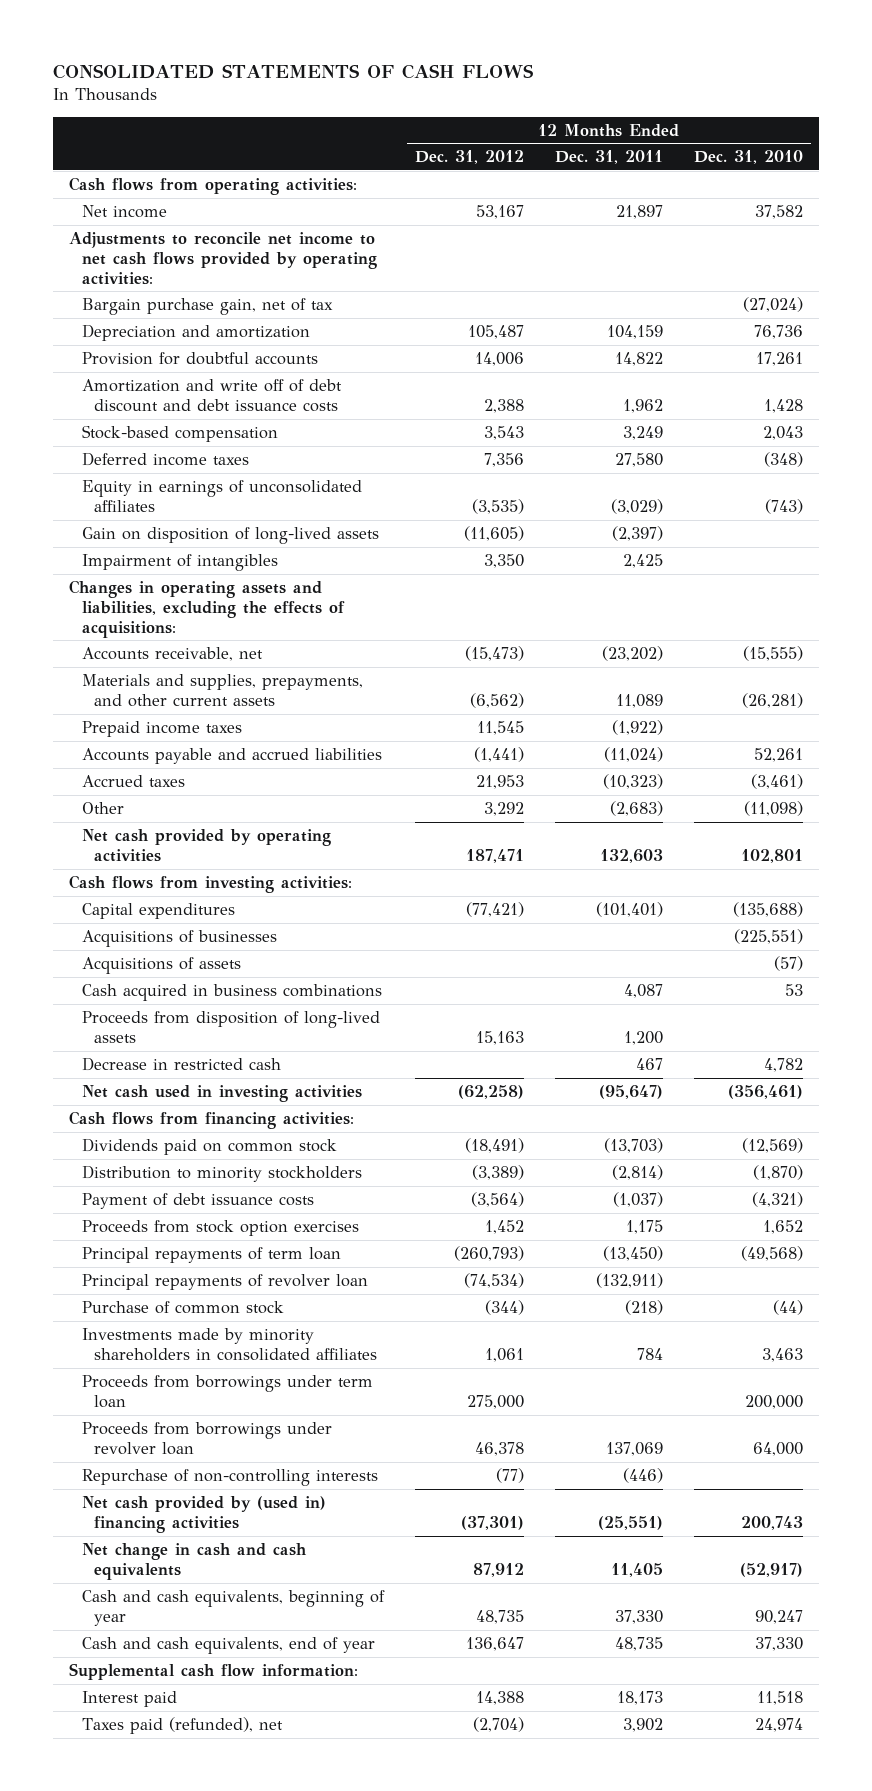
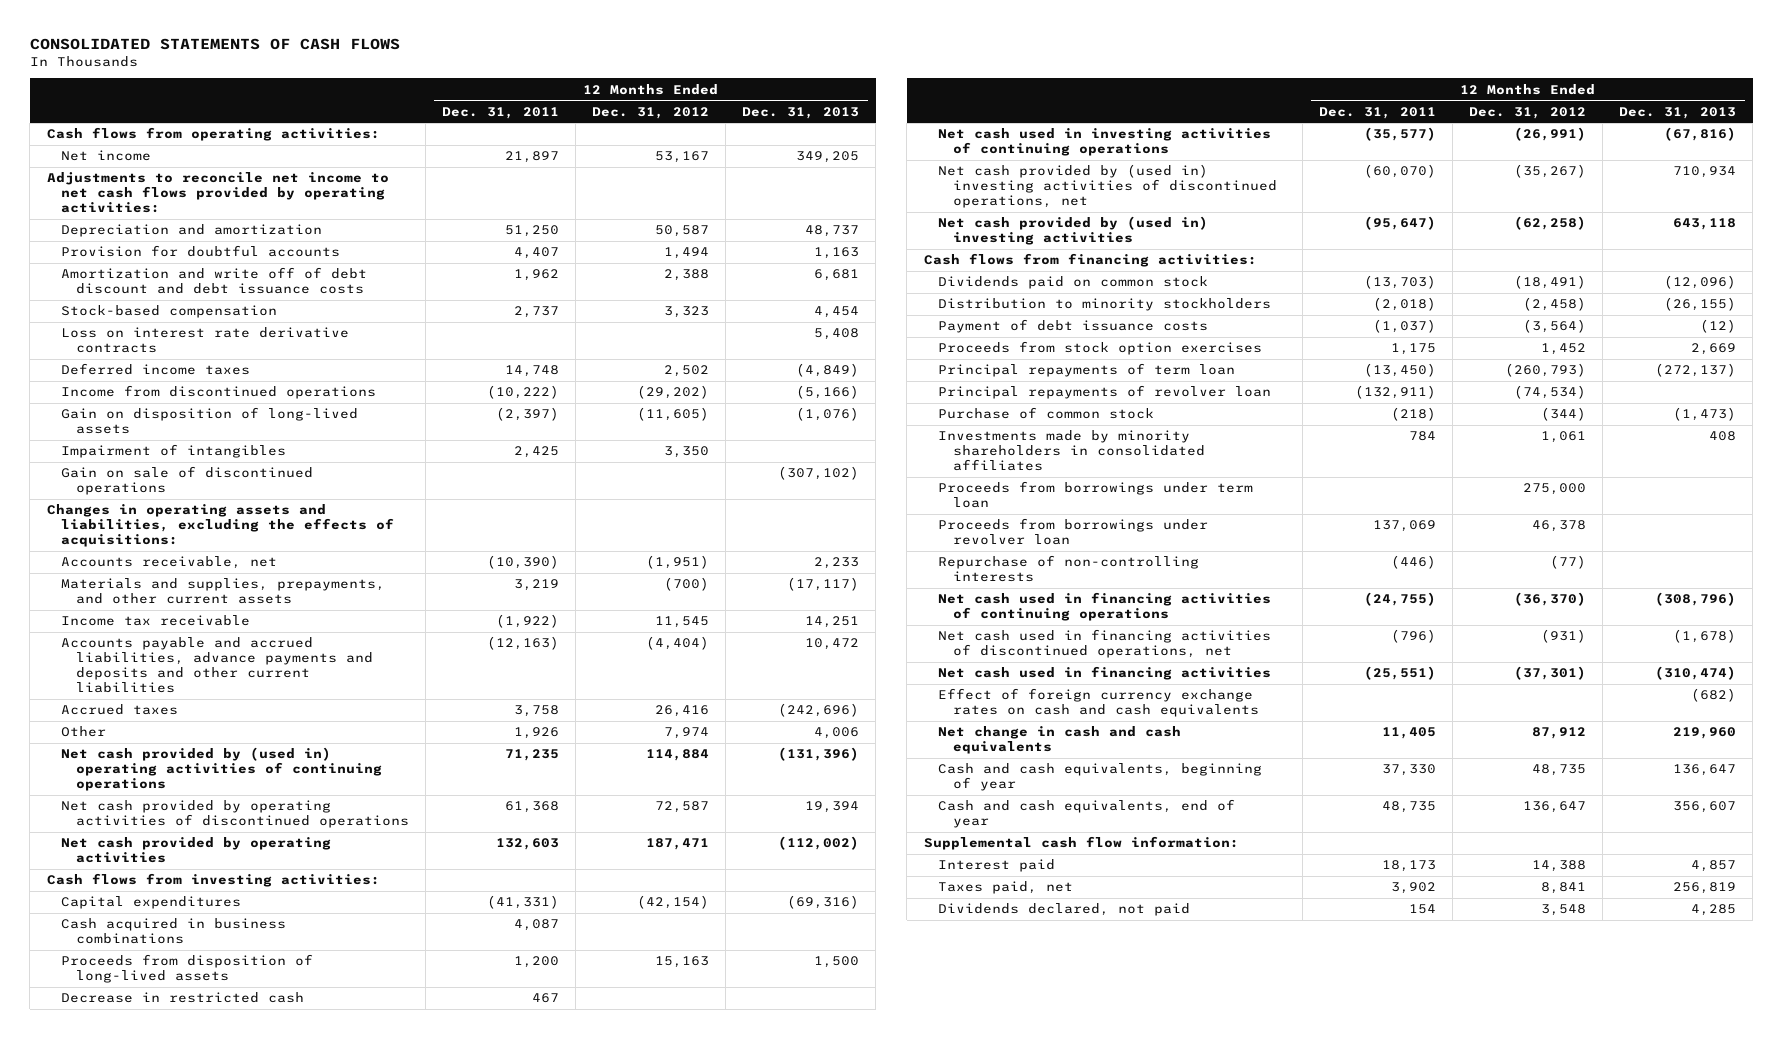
[694,150,804,165] Dec. 31, 2010 -> none
none -> [742,106,860,119] Dec. 31, 2013
[81,297,333,315] Bargain purchase gain, net of tax -> none
[467,324,524,339] 105,487 -> [655,225,710,238] 50,587
[607,324,664,339] 104,159 -> [505,225,560,238] 51,250
[474,351,524,366] 14,006 -> [664,247,710,260] 1,494
[615,351,664,366] 14,822 -> [514,247,560,260] 4,407
[81,479,362,512] Equity in earnings of unconsolidated affiliates -> none
[483,425,524,440] 3,543 -> [664,306,710,319] 3,323
[623,425,664,440] 3,249 -> [514,306,560,319] 2,737
none -> [61,327,350,354] Loss on interest rate derivative contracts
[483,452,524,467] 7,356 -> [664,365,710,378] 2,502
[615,452,664,467] 27,580 -> [505,365,560,378] 14,748
none -> [61,385,377,400] Income from discontinued operations
none -> [61,466,314,496] Gain on sale of discontinued operations
[464,645,524,661] (15,473) -> [646,555,710,570] (1,951)
[602,645,664,661] (23,202) -> [487,555,560,570] (10,390)
[469,692,524,708] (6,562) -> [664,577,710,592] (700)
[616,693,664,708] 11,089 -> [514,579,560,592] 3,219
[81,720,242,737] Prepaid income taxes -> [61,615,251,627] Income tax receivable
[81,747,382,764] Accounts payable and accrued liabilities -> [61,637,373,694] Accounts payable and accrued liabilities, advance payments and deposits and other current liabilities
[473,746,524,762] (1,441) -> [646,636,710,651] (4,404)
[604,746,664,762] (11,024) -> [487,636,560,651] (12,163)
[475,774,524,789] 21,953 -> [655,705,710,718] 26,416
[603,773,664,789] (10,323) -> [514,705,560,718] 3,758
[483,801,524,816] 3,292 -> [664,727,710,740] 7,974
[610,800,664,816] (2,683) -> [514,727,560,740] 1,926
none -> [61,747,382,792] Net cash provided by (used in) operating activities of continuing operations
none -> [61,800,409,829] Net cash provided by operating activities of discontinued operations
[81,929,277,947] Acquisitions of businesses -> none
[81,956,241,974] Acquisitions of assets -> none
[465,901,524,917] (77,421) -> [637,895,710,910] (42,154)
[596,901,664,917] (101,401) -> [487,895,560,910] (41,331)
[81,1084,362,1102] Net cash used in investing activities -> [938,128,1272,157] Net cash used in investing activities of continuing operations
[457,1084,524,1099] (62,258) -> [1514,127,1587,142] (26,991)
[599,1084,664,1099] (95,647) -> [1364,127,1437,142] (35,577)
none -> [938,164,1277,209] Net cash provided by (used in) investing activities of discontinued operations, net
none -> [938,216,1209,246] Net cash provided by (used in) investing activities
[471,1164,524,1180] (3,389) -> [1523,297,1587,312] (2,458)
[612,1164,664,1180] (2,814) -> [1373,297,1437,312] (2,018)
[81,1495,326,1533] Net cash provided by (used in) financing activities -> [938,592,1272,622] Net cash used in financing activities of continuing operations
[460,1515,524,1530] (37,301) -> [1514,592,1587,607] (36,370)
[598,1515,664,1530] (25,551) -> [1364,592,1437,607] (24,755)
none -> [938,629,1272,659] Net cash used in financing activities of discontinued operations, net
none -> [938,666,1272,681] Net cash used in financing activities
none -> [938,688,1259,718] Effect of foreign currency exchange rates on cash and cash equivalents
[81,1716,283,1734] Taxes paid (refunded), net -> [938,881,1074,895] Taxes paid, net
[472,1716,524,1732] (2,704) -> [1541,882,1587,895] 8,841
none -> [938,903,1191,917] Dividends declared, not paid

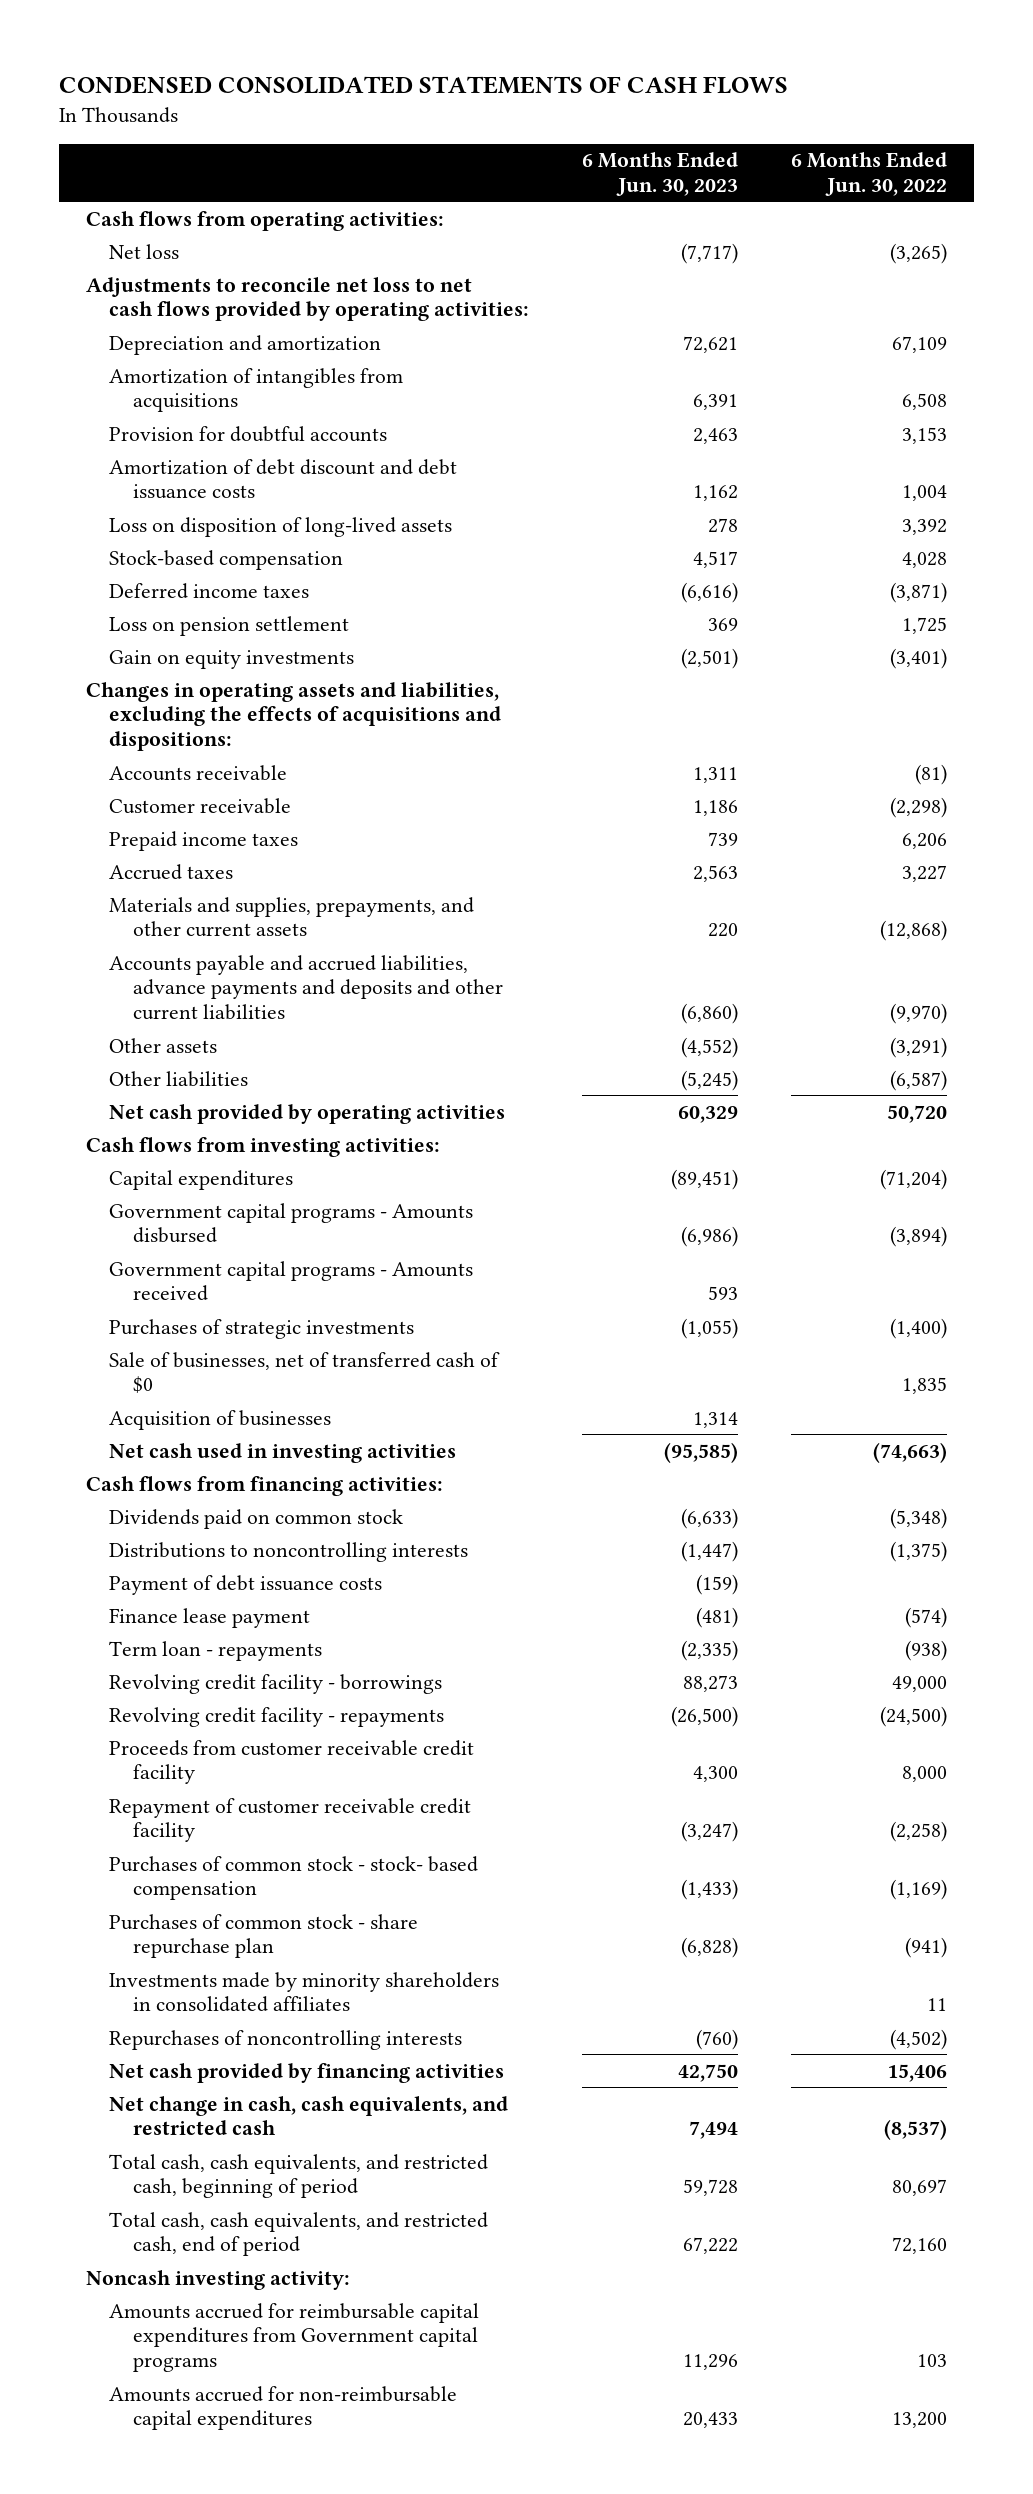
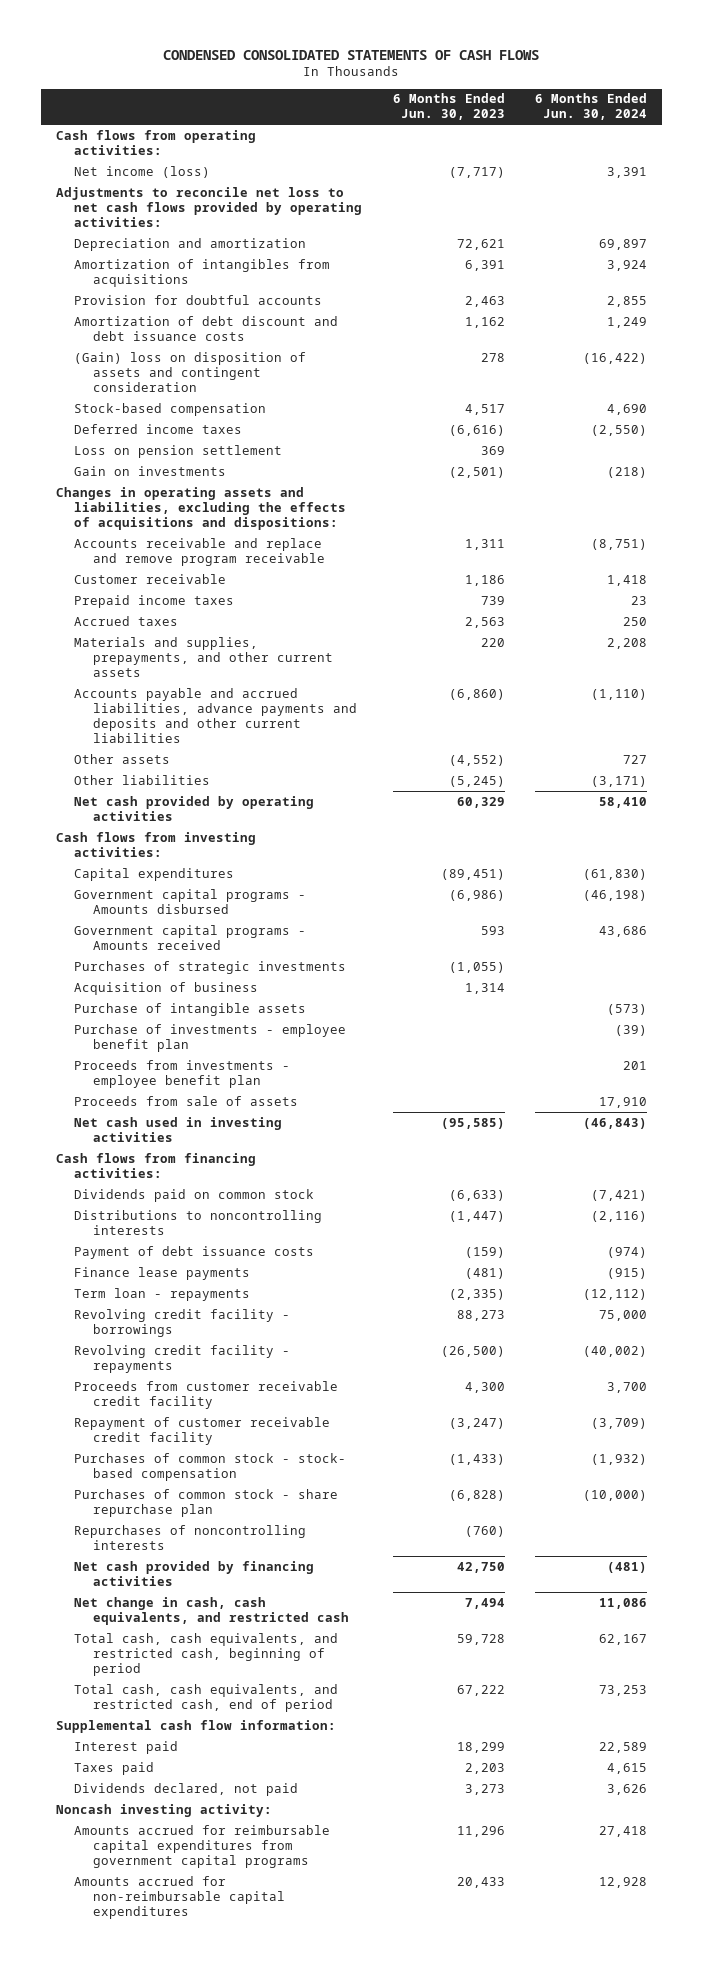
[791,152,948,196] 6 Months Ended Jun. 30, 2022 -> none
none -> [535,93,648,121] 6 Months Ended Jun. 30, 2024
[109,243,180,259] Net loss -> [74,165,211,178] Net income (loss)
[109,516,453,537] Loss on disposition of long-lived assets -> [74,351,307,392] (Gain) loss on disposition of assets and contingent consideration
[109,649,355,669] Gain on equity investments -> [74,465,227,476] Gain on investments
[109,764,288,781] Accounts receivable -> [74,537,325,566] Accounts receivable and replace and remove program receivable
[109,1351,501,1394] Sale of businesses, net of transferred cash of $0 -> none
[109,1409,332,1430] Acquisition of businesses -> [74,981,259,995] Acquisition of business
none -> [74,1002,307,1016] Purchase of intangible assets
none -> [74,1023,347,1052] Purchase of investments - employee benefit plan
none -> [74,1059,291,1088] Proceeds from investments - employee benefit plan
none -> [74,1095,299,1106] Proceeds from sale of assets
[109,1607,311,1628] Finance lease payment -> [74,1266,251,1280] Finance lease payments
[109,1971,500,2013] Investments made by minority shareholders in consolidated affiliates -> none
none -> [55,1719,336,1733] Supplemental cash flow information:
none -> [74,1740,179,1754] Interest paid
none -> [74,1761,155,1775] Taxes paid
none -> [74,1782,299,1796] Dividends declared, not paid
[109,2302,480,2373] Amounts accrued for reimbursable capital expenditures from Government capital programs -> [74,1824,331,1868] Amounts accrued for reimbursable capital expenditures from government capital programs

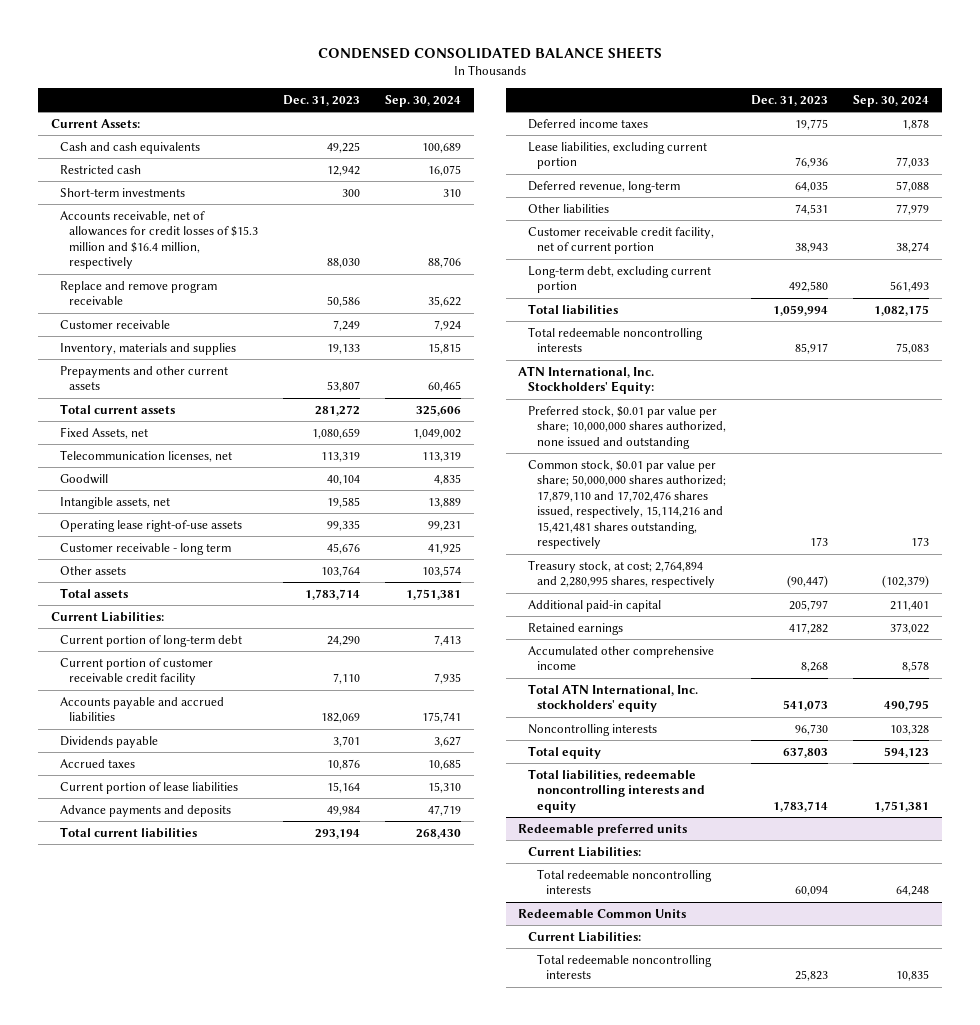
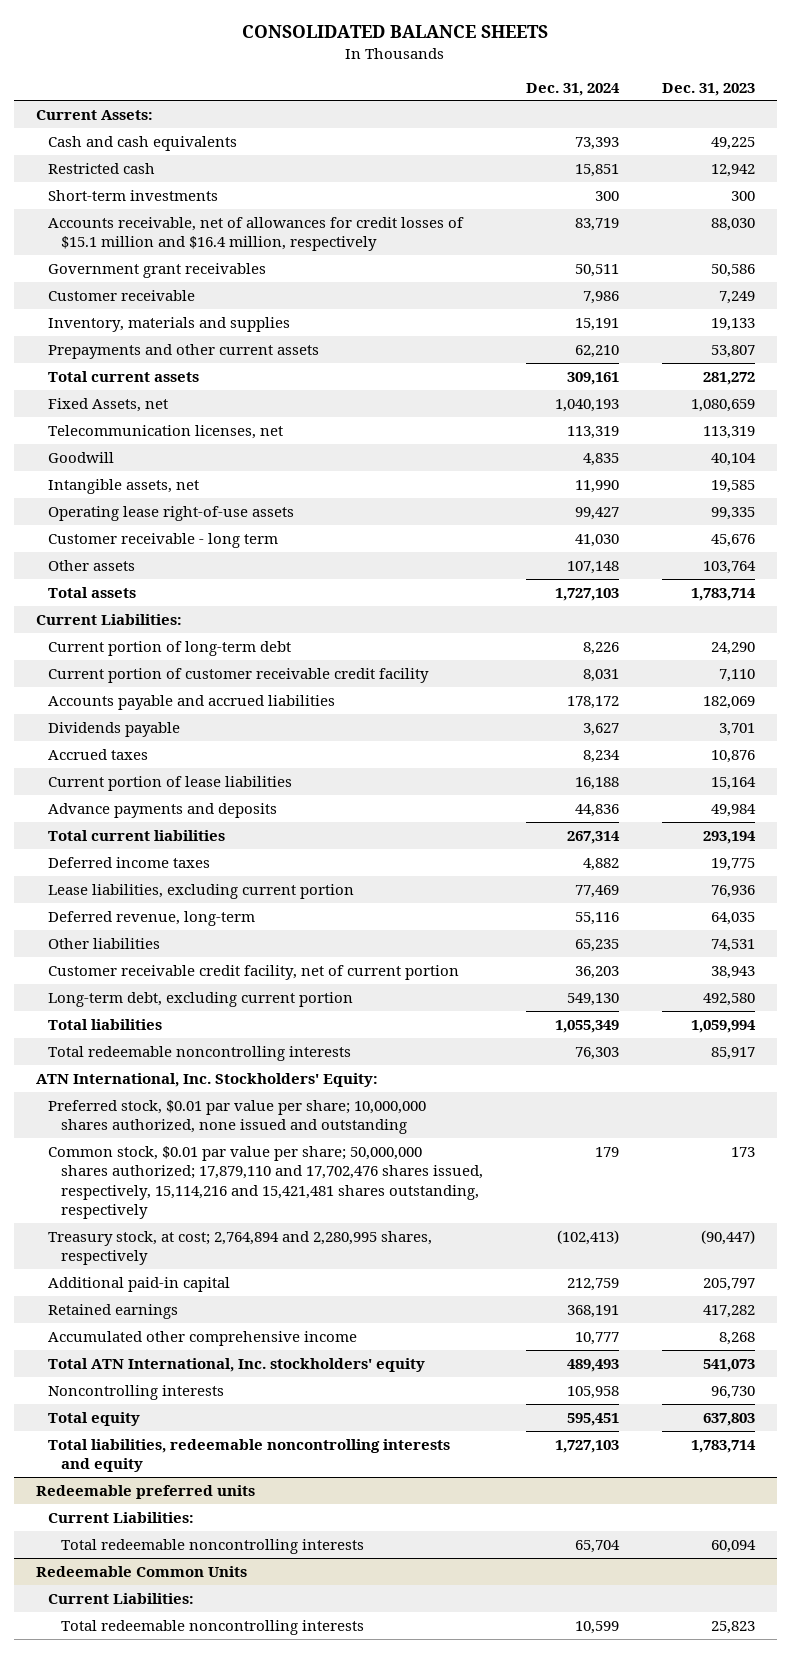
[317,46,662,59] CONDENSED CONSOLIDATED BALANCE SHEETS -> [242,25,549,39] CONSOLIDATED BALANCE SHEETS
[385,94,462,107] Sep. 30, 2024 -> none
none -> [525,82,620,96] Dec. 31, 2024
[59,210,259,270] Accounts receivable, net of allowances for credit losses of $15.3 million and $16.4 million, respectively -> [48,216,465,252] Accounts receivable, net of allowances for credit losses of $15.1 million and $16.4 million, respectively
[59,280,217,306] Replace and remove program receivable -> [48,262,267,278] Government grant receivables

